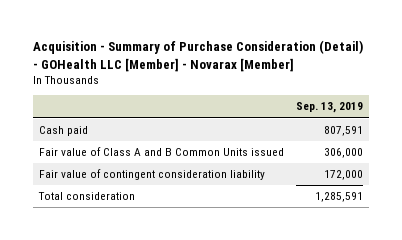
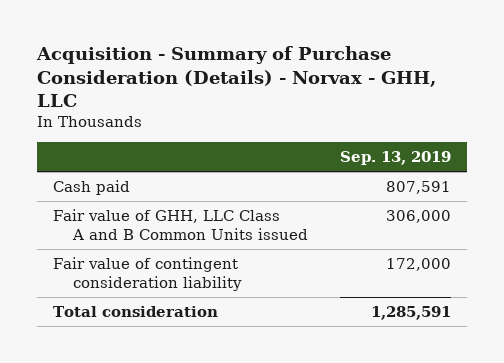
[33,39,364,72] Acquisition - Summary of Purchase Consideration (Detail) - GOHealth LLC [Member] - Novarax [Member] -> [36,46,437,108] Acquisition - Summary of Purchase Consideration (Details) - Norvax - GHH, LLC
[39,147,285,157] Fair value of Class A and B Common Units issued -> [53,208,308,241] Fair value of GHH, LLC Class A and B Common Units issued

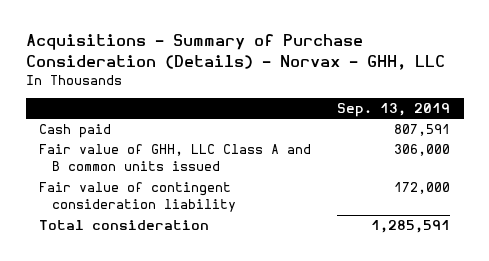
[36,46,437,108] Acquisition - Summary of Purchase Consideration (Details) - Norvax - GHH, LLC -> [25,34,445,70] Acquisitions - Summary of Purchase Consideration (Details) - Norvax - GHH, LLC
[53,208,308,241] Fair value of GHH, LLC Class A and B Common Units issued -> [38,144,311,172] Fair value of GHH, LLC Class A and B common units issued

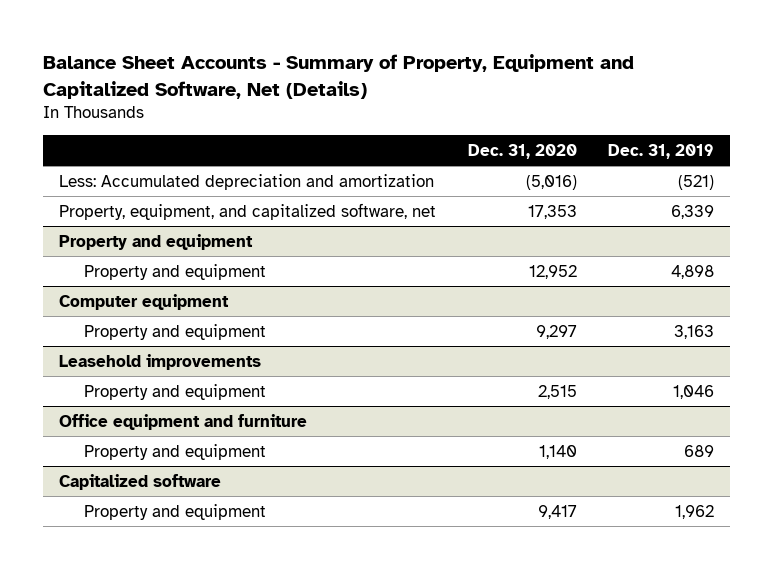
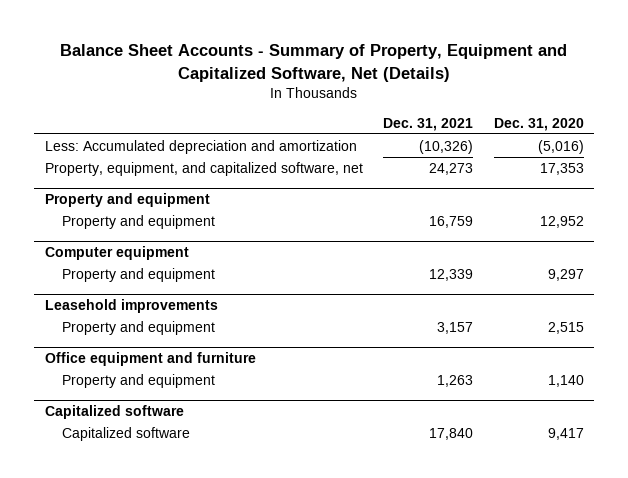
[608,143,715,159] Dec. 31, 2019 -> none
none -> [383,117,474,131] Dec. 31, 2021
[84,503,267,520] Property and equipment -> [62,426,191,441] Capitalized software

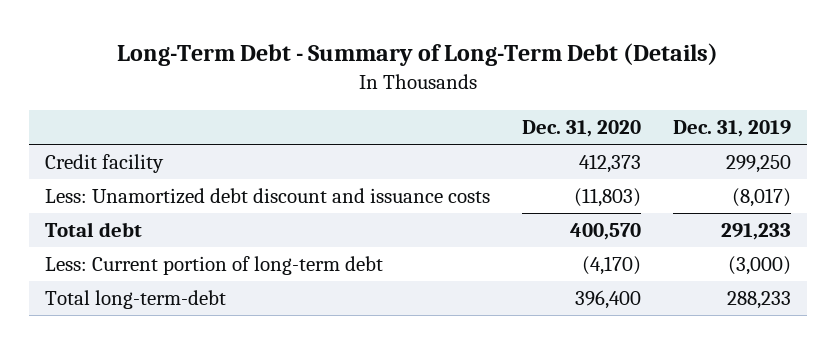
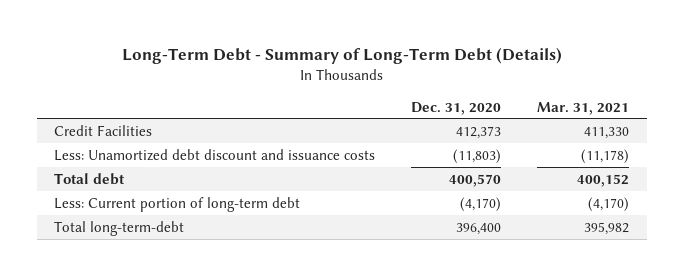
[673,120,792,138] Dec. 31, 2019 -> none
none -> [537,101,630,115] Mar. 31, 2021
[44,154,164,174] Credit facility -> [54,124,153,136] Credit Facilities

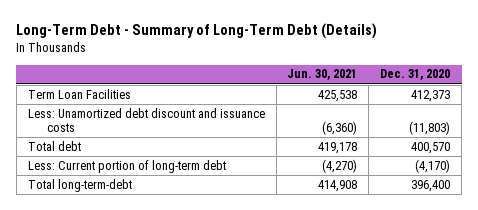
[537,101,630,115] Mar. 31, 2021 -> none
none -> [287,69,358,81] Jun. 30, 2021
[54,124,153,136] Credit Facilities -> [27,88,131,99] Term Loan Facilities

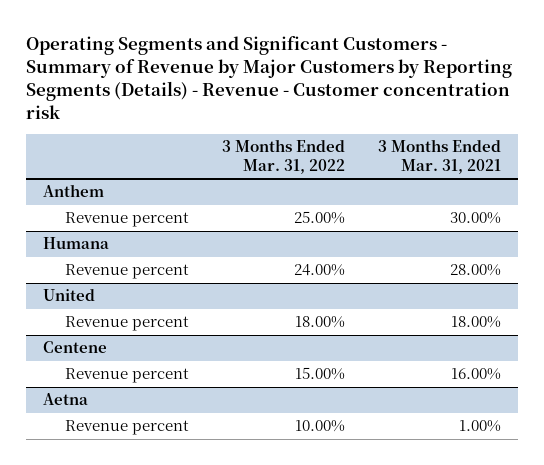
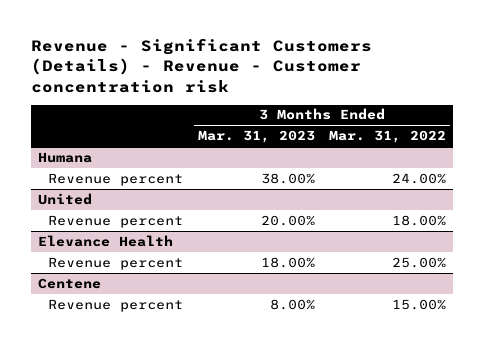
[26,35,513,120] Operating Segments and Significant Customers - Summary of Revenue by Major Customers by Reporting Segments (Details) - Revenue - Customer concentration risk -> [31,38,373,93] Revenue - Significant Customers (Details) - Revenue - Customer concentration risk
[378,139,502,174] 3 Months Ended Mar. 31, 2021 -> none
none -> [197,130,315,144] Mar. 31, 2023
[43,184,105,198] Anthem -> none
[64,212,189,228] Revenue percent -> none
none -> [38,234,174,247] Elevance Health
none -> [48,256,184,270] Revenue percent
[43,393,89,406] Aetna -> none
[64,420,189,436] Revenue percent -> none

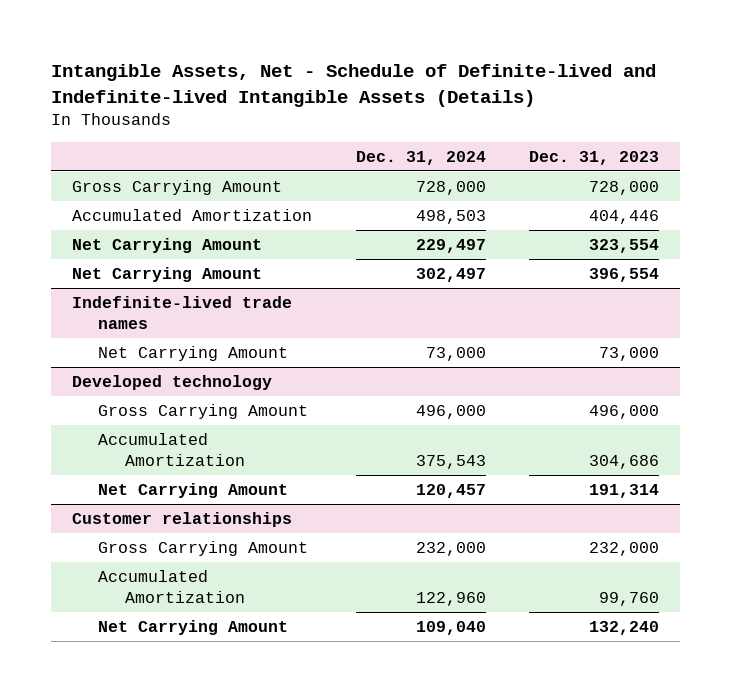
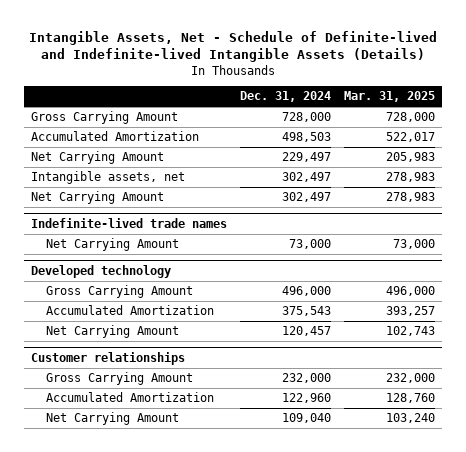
[528,151,659,166] Dec. 31, 2023 -> none
none -> [344,91,436,103] Mar. 31, 2025
none -> [30,171,185,185] Intangible assets, net

